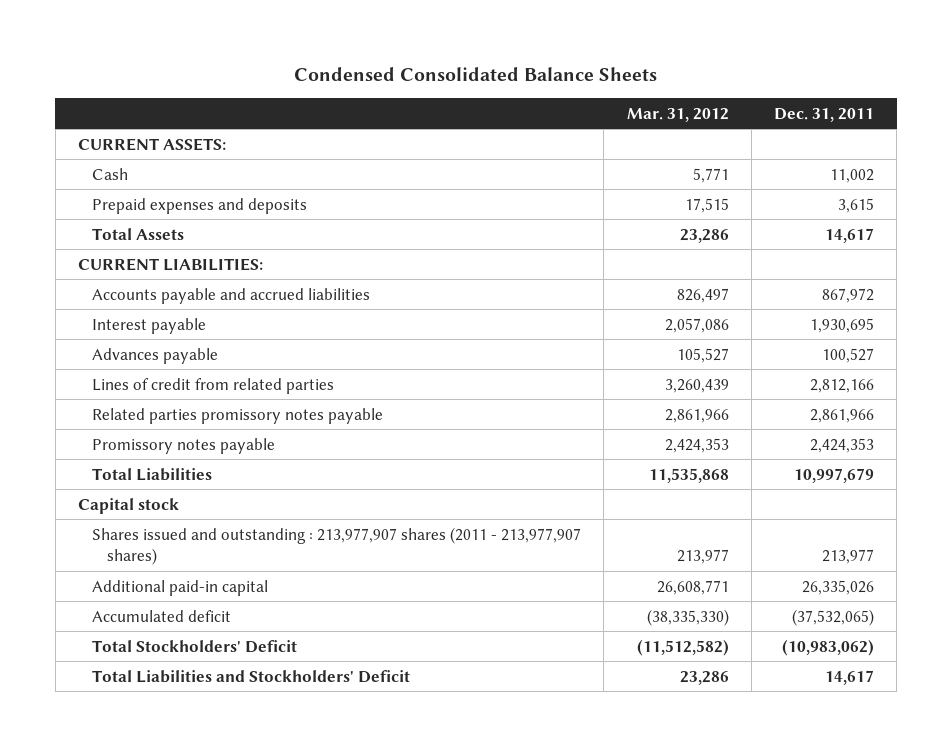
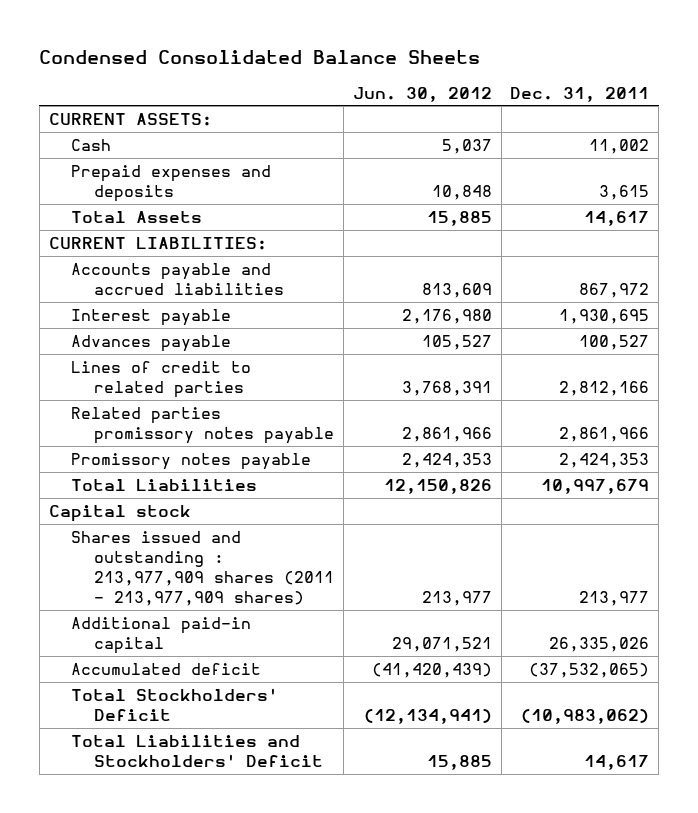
[626,107,729,122] Mar. 31, 2012 -> none
none -> [352,86,492,102] Jun. 30, 2012
[92,377,335,394] Lines of credit from related parties -> [71,360,252,398] Lines of credit to related parties
[92,526,582,566] Shares issued and outstanding : 213,977,907 shares (2011 - 213,977,907 shares) -> [71,530,335,606] Shares issued and outstanding : 213,977,909 shares (2011 - 213,977,909 shares)

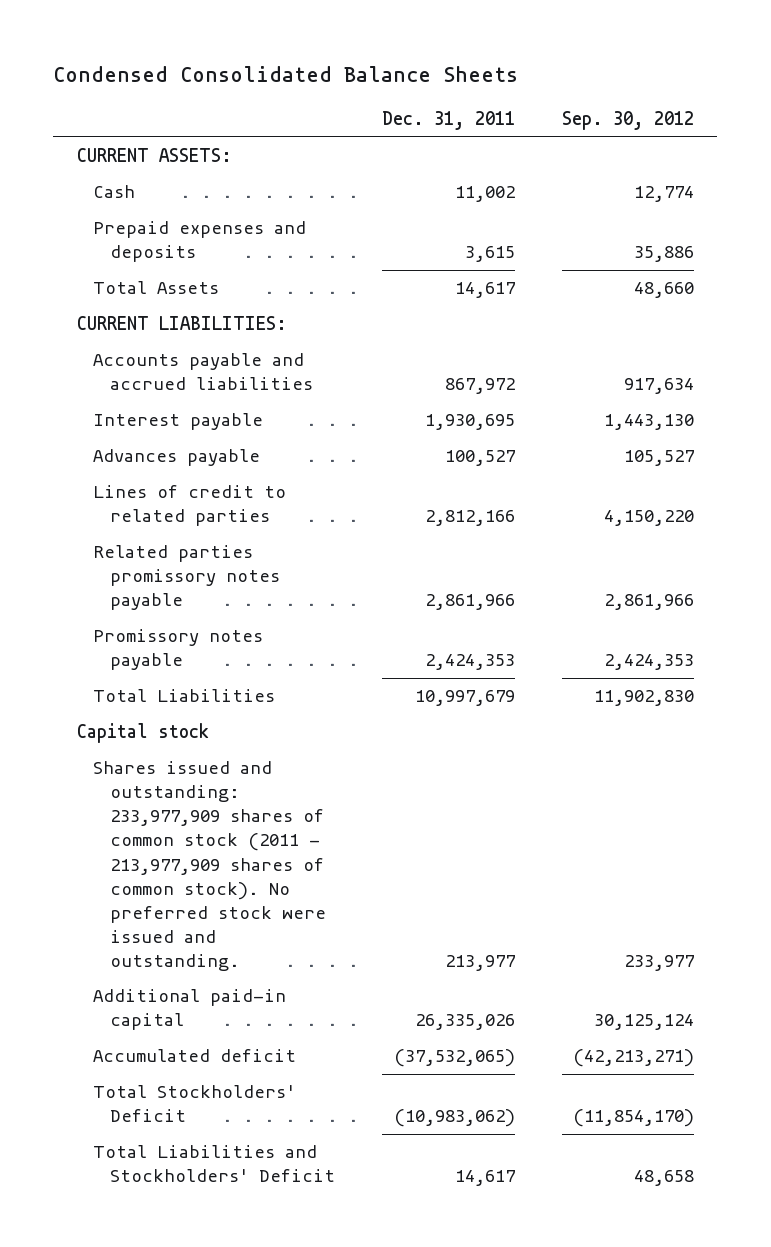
[352,86,492,102] Jun. 30, 2012 -> none
none -> [561,111,694,131] Sep. 30, 2012
[71,530,335,606] Shares issued and outstanding : 213,977,909 shares (2011 - 213,977,909 shares) -> [93,761,327,971] Shares issued and outstanding: 233,977,909 shares of common stock (2011 - 213,977,909 shares of common stock). No preferred stock were issued and outstanding.

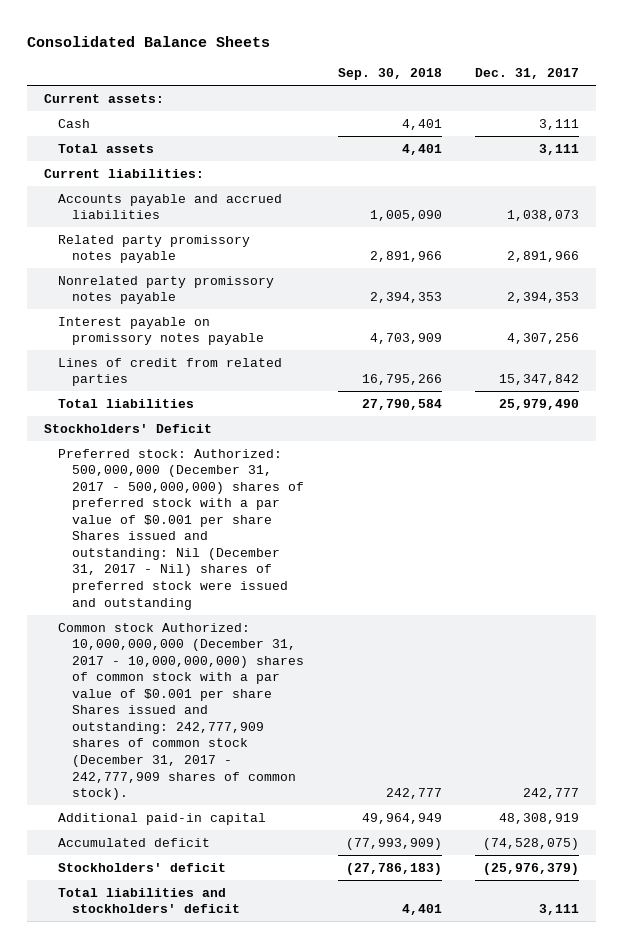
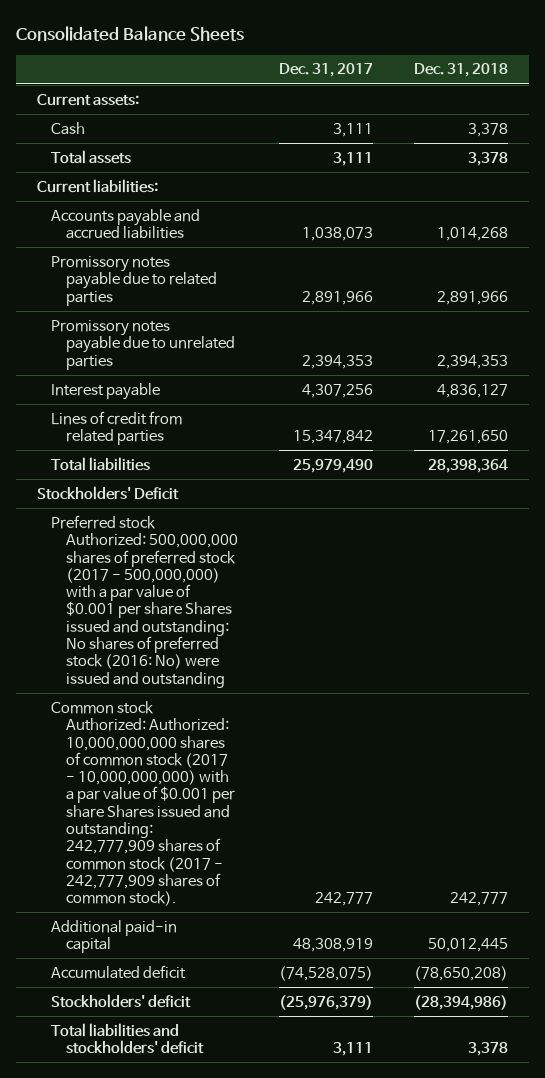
[337,68,442,81] Sep. 30, 2018 -> none
none -> [414,63,509,78] Dec. 31, 2018
[58,234,251,264] Related party promissory notes payable -> [51,255,217,306] Promissory notes payable due to related parties
[58,275,275,305] Nonrelated party promissory notes payable -> [51,319,235,370] Promissory notes payable due to unrelated parties
[58,316,265,346] Interest payable on promissory notes payable -> [51,382,161,400] Interest payable
[58,448,305,610] Preferred stock: Authorized: 500,000,000 (December 31, 2017 - 500,000,000) shares of preferred stock with a par value of $0.001 per share Shares issued and outstanding: Nil (December 31, 2017 - Nil) shares of preferred stock were issued and outstanding -> [51,514,238,688] Preferred stock Authorized: 500,000,000 shares of preferred stock (2017 - 500,000,000) with a par value of $0.001 per share Shares issued and outstanding: No shares of preferred stock (2016: No) were issued and outstanding
[58,622,305,801] Common stock Authorized: 10,000,000,000 (December 31, 2017 - 10,000,000,000) shares of common stock with a par value of $0.001 per share Shares issued and outstanding: 242,777,909 shares of common stock (December 31, 2017 - 242,777,909 shares of common stock). -> [51,700,235,907] Common stock Authorized: Authorized: 10,000,000,000 shares of common stock (2017 - 10,000,000,000) with a par value of $0.001 per share Shares issued and outstanding: 242,777,909 shares of common stock (2017 - 242,777,909 shares of common stock).

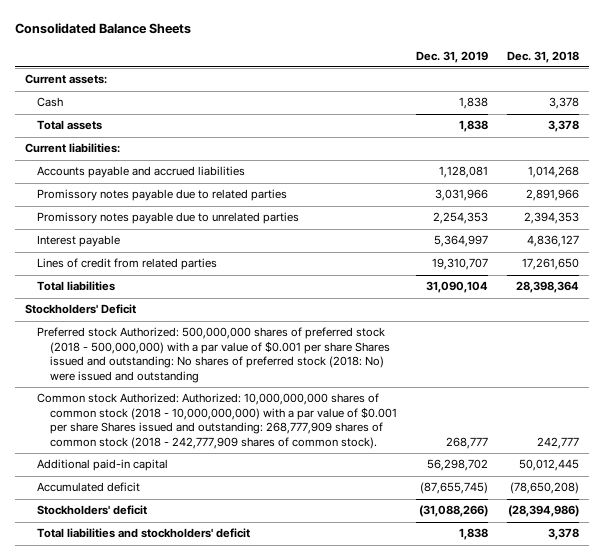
[279,63,374,78] Dec. 31, 2017 -> none
none -> [416,50,489,63] Dec. 31, 2019
[51,514,238,688] Preferred stock Authorized: 500,000,000 shares of preferred stock (2017 - 500,000,000) with a par value of $0.001 per share Shares issued and outstanding: No shares of preferred stock (2016: No) were issued and outstanding -> [37,327,391,383] Preferred stock Authorized: 500,000,000 shares of preferred stock (2018 - 500,000,000) with a par value of $0.001 per share Shares issued and outstanding: No shares of preferred stock (2018: No) were issued and outstanding
[51,700,235,907] Common stock Authorized: Authorized: 10,000,000,000 shares of common stock (2017 - 10,000,000,000) with a par value of $0.001 per share Shares issued and outstanding: 242,777,909 shares of common stock (2017 - 242,777,909 shares of common stock). -> [37,393,398,449] Common stock Authorized: Authorized: 10,000,000,000 shares of common stock (2018 - 10,000,000,000) with a par value of $0.001 per share Shares issued and outstanding: 268,777,909 shares of common stock (2018 - 242,777,909 shares of common stock).

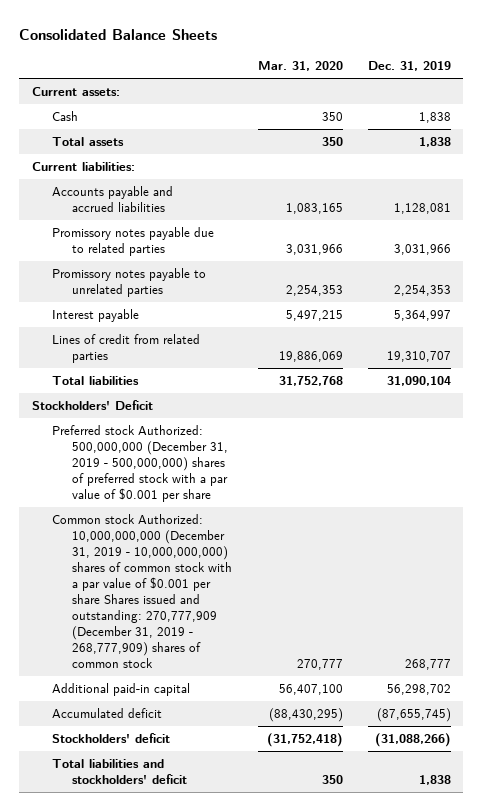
[507,50,580,63] Dec. 31, 2018 -> none
none -> [257,61,343,72] Mar. 31, 2020
[37,212,300,225] Promissory notes payable due to unrelated parties -> [52,268,207,298] Promissory notes payable to unrelated parties
[37,327,391,383] Preferred stock Authorized: 500,000,000 shares of preferred stock (2018 - 500,000,000) with a par value of $0.001 per share Shares issued and outstanding: No shares of preferred stock (2018: No) were issued and outstanding -> [52,425,229,502] Preferred stock Authorized: 500,000,000 (December 31, 2019 - 500,000,000) shares of preferred stock with a par value of $0.001 per share
[37,393,398,449] Common stock Authorized: Authorized: 10,000,000,000 shares of common stock (2018 - 10,000,000,000) with a par value of $0.001 per share Shares issued and outstanding: 268,777,909 shares of common stock (2018 - 242,777,909 shares of common stock). -> [52,514,233,668] Common stock Authorized: 10,000,000,000 (December 31, 2019 - 10,000,000,000) shares of common stock with a par value of $0.001 per share Shares issued and outstanding: 270,777,909 (December 31, 2019 - 268,777,909) shares of common stock

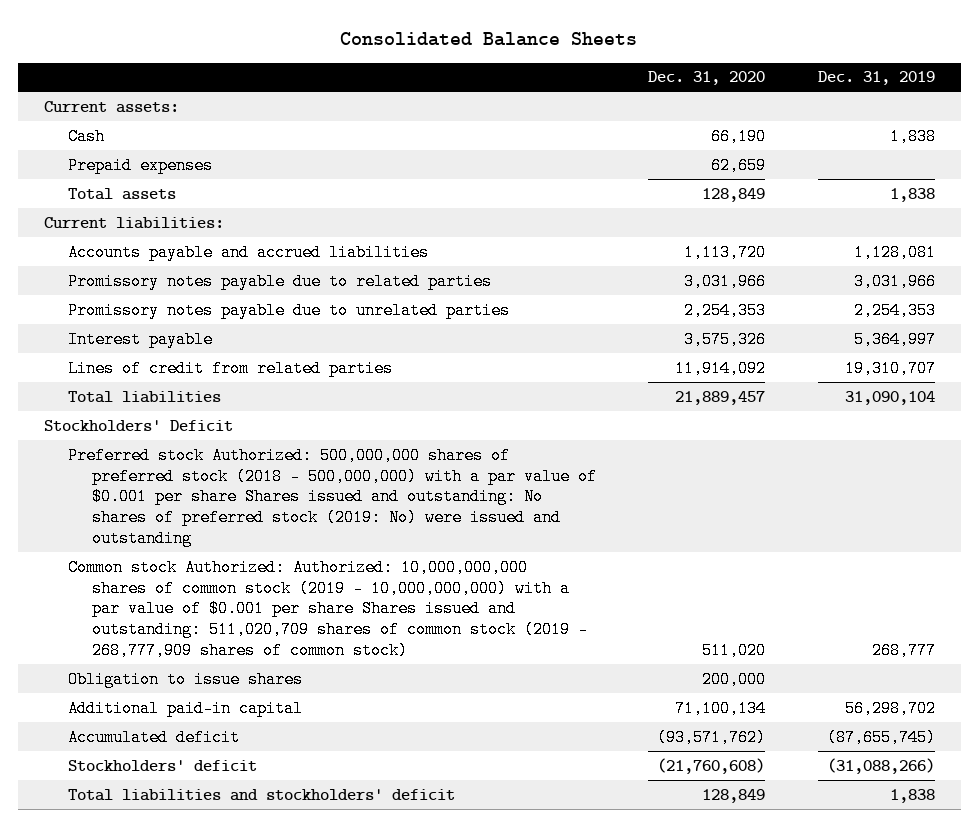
[257,61,343,72] Mar. 31, 2020 -> none
none -> [648,71,766,86] Dec. 31, 2020
none -> [67,156,213,174] Prepaid expenses
[52,268,207,298] Promissory notes payable to unrelated parties -> [67,301,510,319] Promissory notes payable due to unrelated parties
[52,425,229,502] Preferred stock Authorized: 500,000,000 (December 31, 2019 - 500,000,000) shares of preferred stock with a par value of $0.001 per share -> [67,446,598,548] Preferred stock Authorized: 500,000,000 shares of preferred stock (2018 - 500,000,000) with a par value of $0.001 per share Shares issued and outstanding: No shares of preferred stock (2019: No) were issued and outstanding
[52,514,233,668] Common stock Authorized: 10,000,000,000 (December 31, 2019 - 10,000,000,000) shares of common stock with a par value of $0.001 per share Shares issued and outstanding: 270,777,909 (December 31, 2019 - 268,777,909) shares of common stock -> [67,558,589,660] Common stock Authorized: Authorized: 10,000,000,000 shares of common stock (2019 - 10,000,000,000) with a par value of $0.001 per share Shares issued and outstanding: 511,020,709 shares of common stock (2019 - 268,777,909 shares of common stock)
none -> [67,670,303,688] Obligation to issue shares

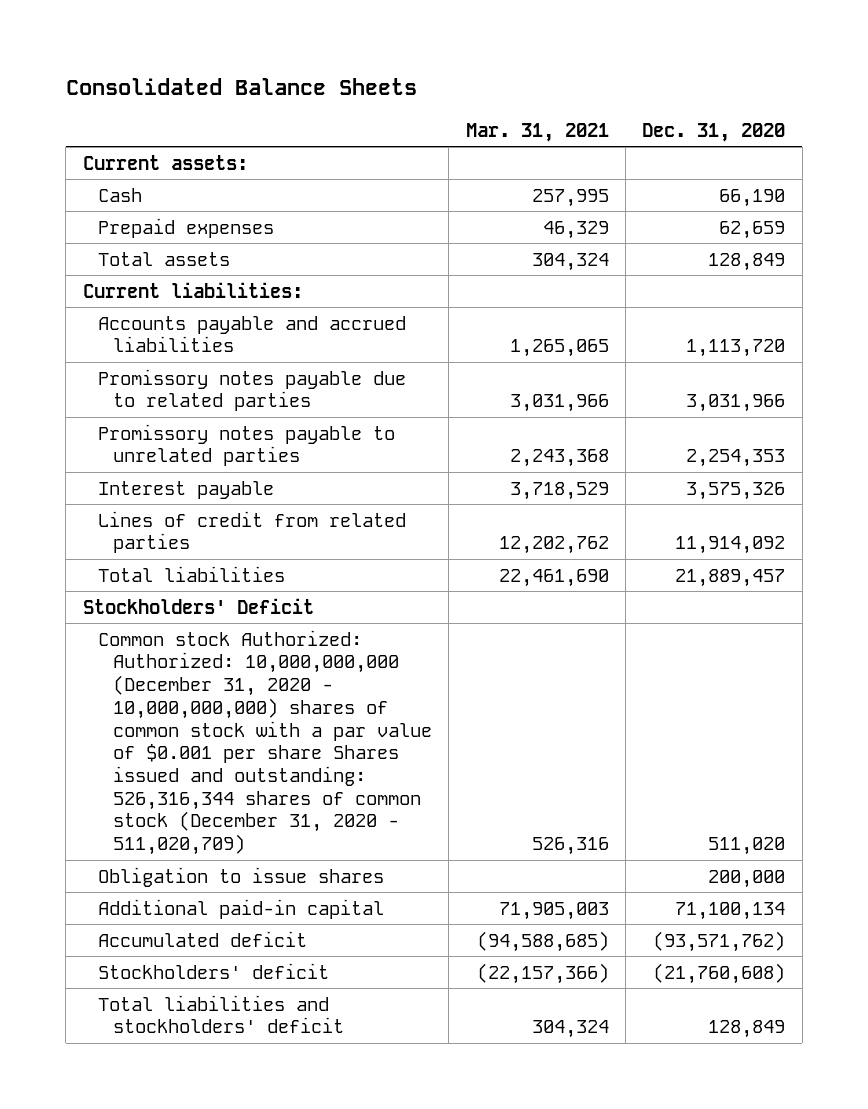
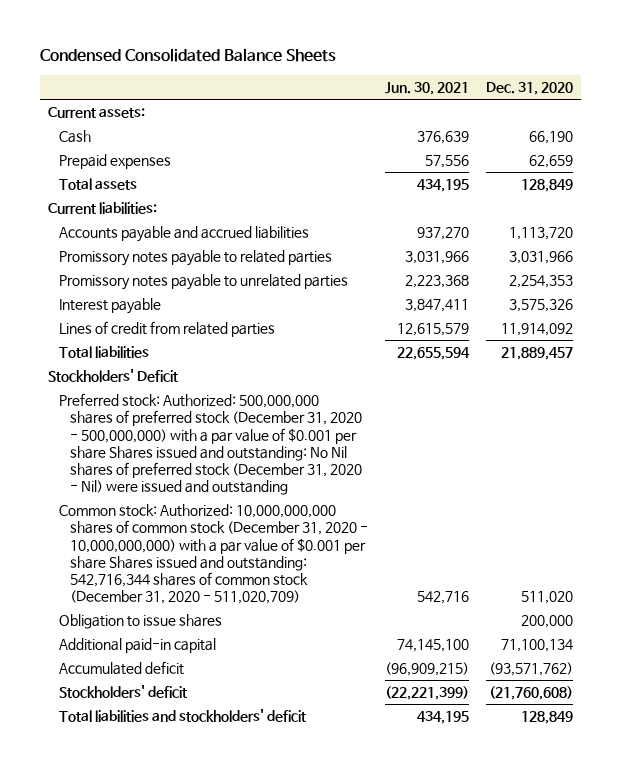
[65,78,417,96] Consolidated Balance Sheets -> [39,48,336,63] Condensed Consolidated Balance Sheets
[465,123,609,143] Mar. 31, 2021 -> none
none -> [384,82,469,96] Jun. 30, 2021
[97,368,406,412] Promissory notes payable due to related parties -> [58,250,332,267] Promissory notes payable to related parties
none -> [58,393,362,496] Preferred stock: Authorized: 500,000,000 shares of preferred stock (December 31, 2020 - 500,000,000) with a par value of $0.001 per share Shares issued and outstanding: No Nil shares of preferred stock (December 31, 2020 - Nil) were issued and outstanding
[97,629,433,856] Common stock Authorized: Authorized: 10,000,000,000 (December 31, 2020 - 10,000,000,000) shares of common stock with a par value of $0.001 per share Shares issued and outstanding: 526,316,344 shares of common stock (December 31, 2020 - 511,020,709) -> [58,504,368,605] Common stock: Authorized: 10,000,000,000 shares of common stock (December 31, 2020 - 10,000,000,000) with a par value of $0.001 per share Shares issued and outstanding: 542,716,344 shares of common stock (December 31, 2020 - 511,020,709)

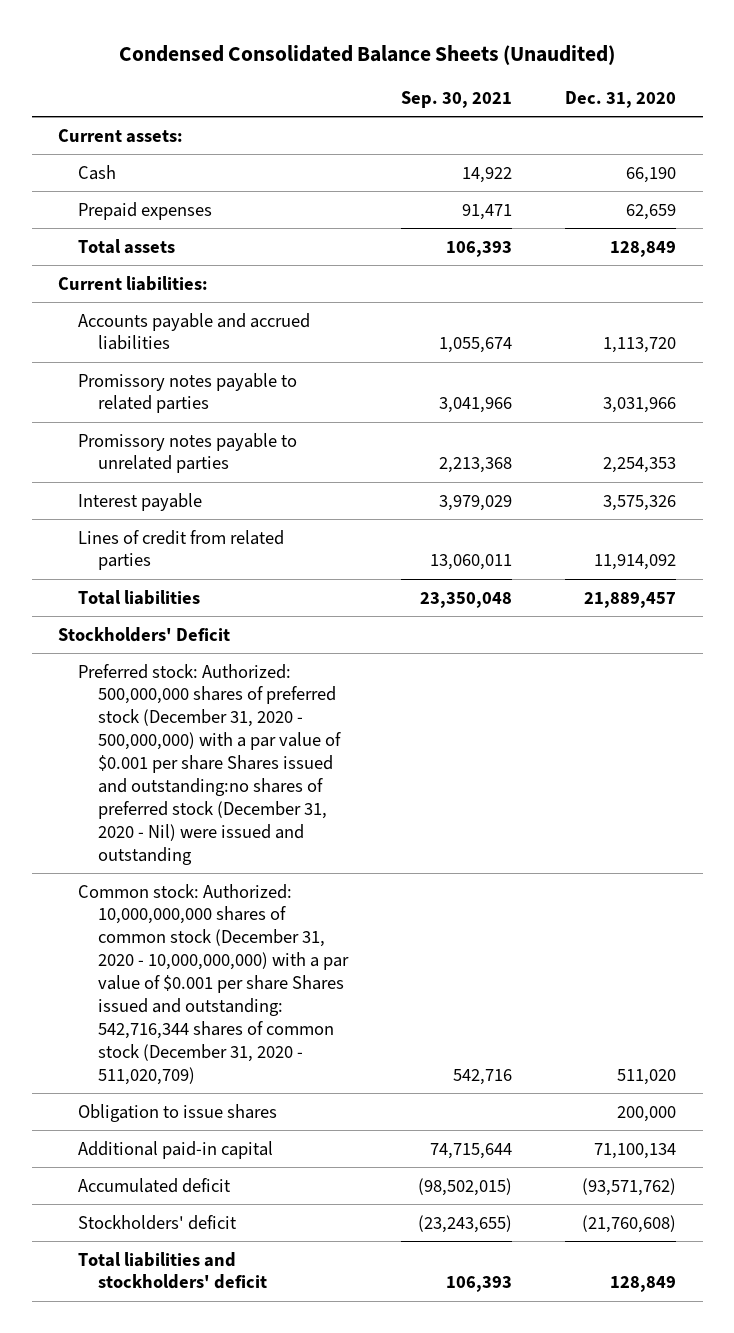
[39,48,336,63] Condensed Consolidated Balance Sheets -> [119,44,616,65] Condensed Consolidated Balance Sheets (Unaudited)
[384,82,469,96] Jun. 30, 2021 -> none
none -> [401,91,513,109] Sep. 30, 2021
[58,393,362,496] Preferred stock: Authorized: 500,000,000 shares of preferred stock (December 31, 2020 - 500,000,000) with a par value of $0.001 per share Shares issued and outstanding: No Nil shares of preferred stock (December 31, 2020 - Nil) were issued and outstanding -> [78,663,342,865] Preferred stock: Authorized: 500,000,000 shares of preferred stock (December 31, 2020 - 500,000,000) with a par value of $0.001 per share Shares issued and outstanding:no shares of preferred stock (December 31, 2020 - Nil) were issued and outstanding

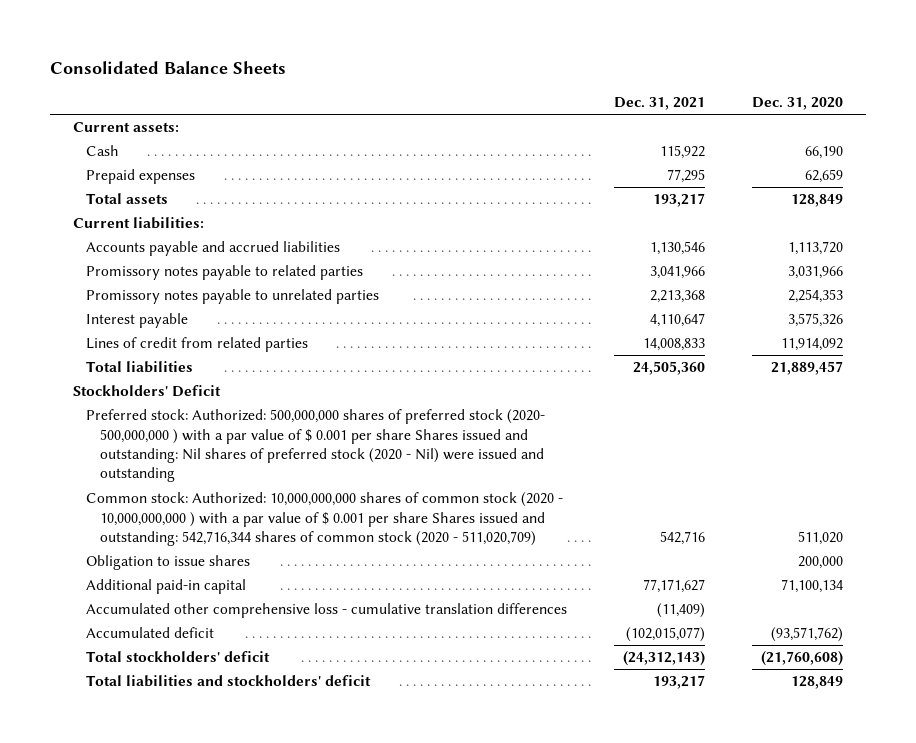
[119,44,616,65] Condensed Consolidated Balance Sheets (Unaudited) -> [49,60,286,74] Consolidated Balance Sheets
[401,91,513,109] Sep. 30, 2021 -> none
none -> [614,96,706,110] Dec. 31, 2021
[78,663,342,865] Preferred stock: Authorized: 500,000,000 shares of preferred stock (December 31, 2020 - 500,000,000) with a par value of $0.001 per share Shares issued and outstanding:no shares of preferred stock (December 31, 2020 - Nil) were issued and outstanding -> [86,409,546,483] Preferred stock: Authorized: 500,000,000 shares of preferred stock (2020- 500,000,000 ) with a par value of $ 0.001 per share Shares issued and outstanding: Nil shares of preferred stock (2020 - Nil) were issued and outstanding
[78,883,350,1085] Common stock: Authorized: 10,000,000,000 shares of common stock (December 31, 2020 - 10,000,000,000) with a par value of $0.001 per share Shares issued and outstanding: 542,716,344 shares of common stock (December 31, 2020 - 511,020,709) -> [86,492,564,547] Common stock: Authorized: 10,000,000,000 shares of common stock (2020 - 10,000,000,000 ) with a par value of $ 0.001 per share Shares issued and outstanding: 542,716,344 shares of common stock (2020 - 511,020,709)
none -> [86,603,568,619] Accumulated other comprehensive loss - cumulative translation differences
[78,1214,238,1230] Stockholders' deficit -> [86,651,271,663] Total stockholders' deficit

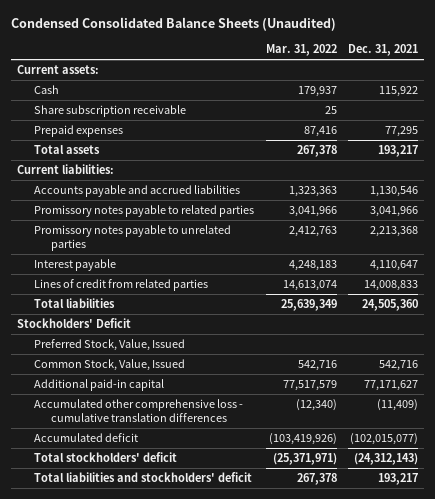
[49,60,286,74] Consolidated Balance Sheets -> [11,17,337,32] Condensed Consolidated Balance Sheets (Unaudited)
[751,96,843,110] Dec. 31, 2020 -> none
none -> [265,44,337,57] Mar. 31, 2022
none -> [34,104,187,117] Share subscription receivable
[86,555,251,571] Obligation to issue shares -> none
[86,409,546,483] Preferred stock: Authorized: 500,000,000 shares of preferred stock (2020- 500,000,000 ) with a par value of $ 0.001 per share Shares issued and outstanding: Nil shares of preferred stock (2020 - Nil) were issued and outstanding -> [34,338,186,351] Preferred Stock, Value, Issued
[86,492,564,547] Common stock: Authorized: 10,000,000,000 shares of common stock (2020 - 10,000,000,000 ) with a par value of $ 0.001 per share Shares issued and outstanding: 542,716,344 shares of common stock (2020 - 511,020,709) -> [34,358,186,371] Common Stock, Value, Issued

